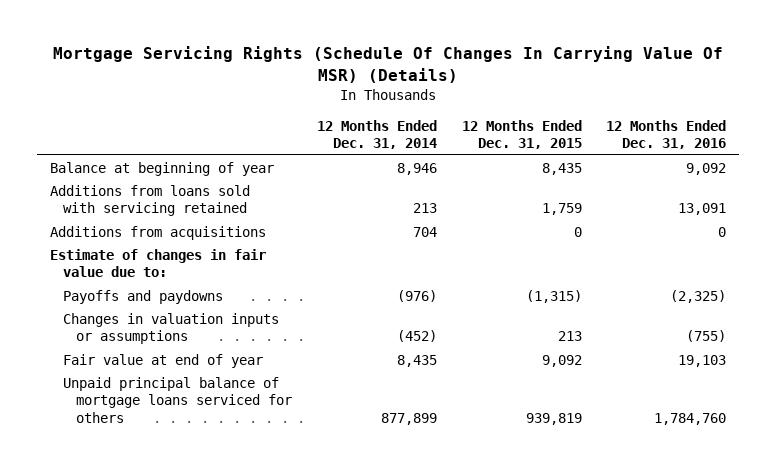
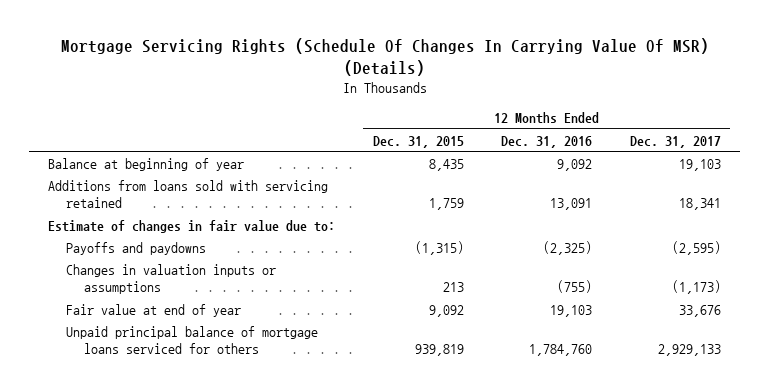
[316,120,437,150] 12 Months Ended Dec. 31, 2014 -> none
none -> [629,135,721,148] Dec. 31, 2017
[49,225,266,240] Additions from acquisitions -> none

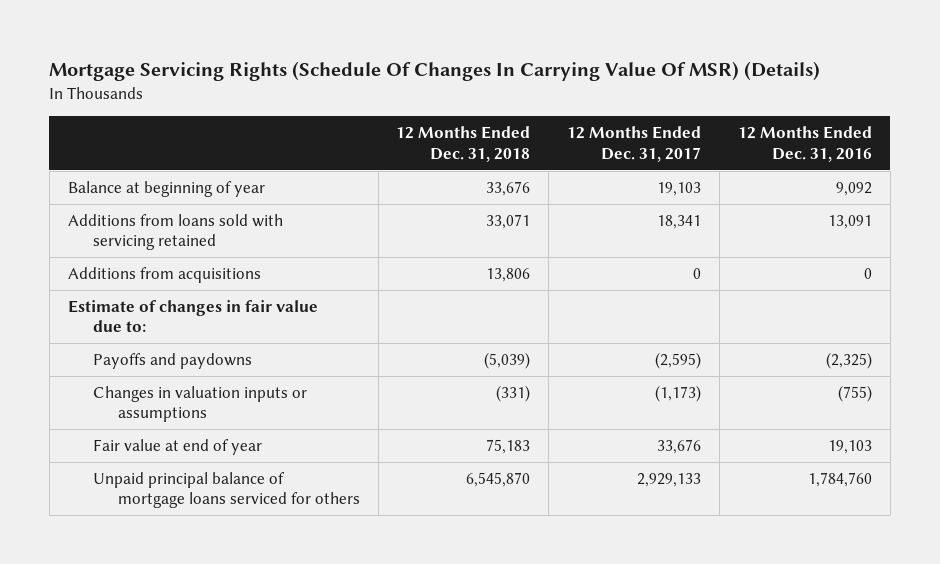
[372,135,464,148] Dec. 31, 2015 -> none
none -> [396,126,531,162] 12 Months Ended Dec. 31, 2018
none -> [67,267,261,284] Additions from acquisitions

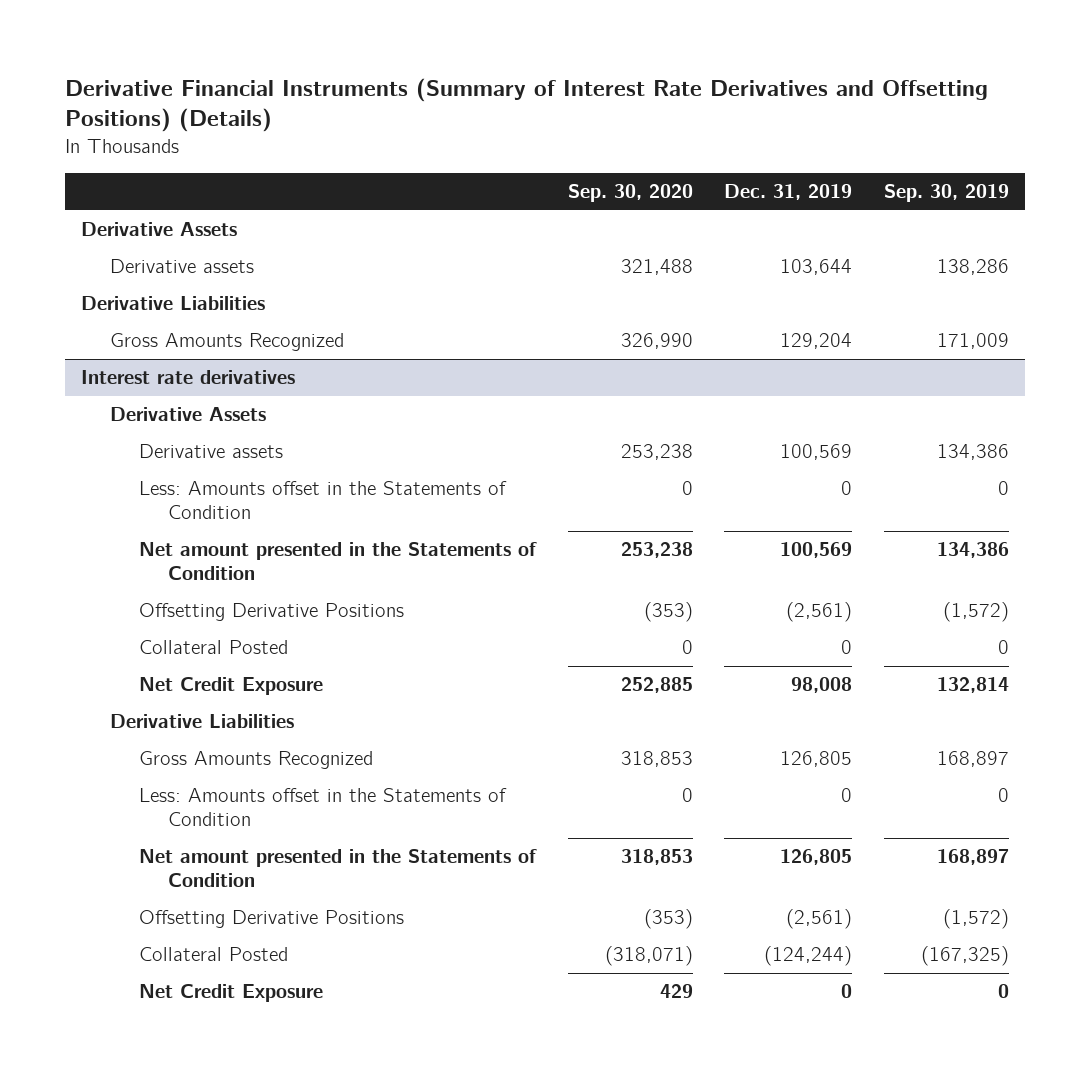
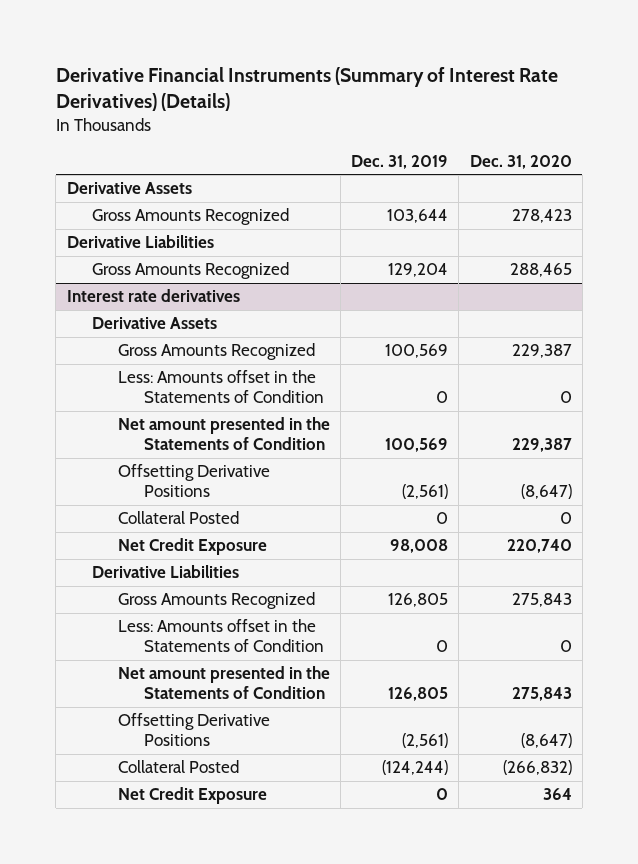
[65,77,989,133] Derivative Financial Instruments (Summary of Interest Rate Derivatives and Offsetting Positions) (Details) -> [55,66,558,111] Derivative Financial Instruments (Summary of Interest Rate Derivatives) (Details)
[567,184,693,203] Sep. 30, 2020 -> none
[883,184,1009,203] Sep. 30, 2019 -> none
none -> [469,154,572,169] Dec. 31, 2020
[109,259,254,274] Derivative assets -> [92,208,290,226] Gross Amounts Recognized
[139,444,284,459] Derivative assets -> [117,343,315,361] Gross Amounts Recognized

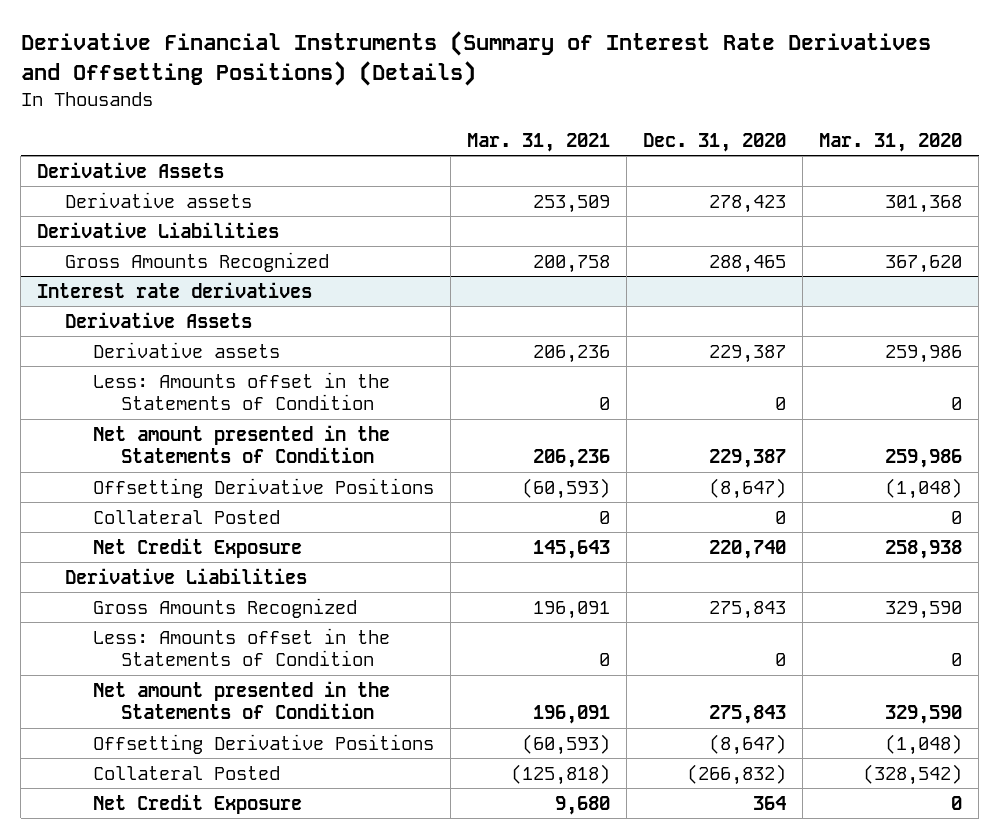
[55,66,558,111] Derivative Financial Instruments (Summary of Interest Rate Derivatives) (Details) -> [20,31,931,86] Derivative Financial Instruments (Summary of Interest Rate Derivatives and Offsetting Positions) (Details)
[351,154,449,169] Dec. 31, 2019 -> none
none -> [467,132,611,152] Mar. 31, 2021
none -> [819,132,963,152] Mar. 31, 2020
[92,208,290,226] Gross Amounts Recognized -> [65,191,253,208] Derivative assets
[117,343,315,361] Gross Amounts Recognized -> [93,341,281,358] Derivative assets

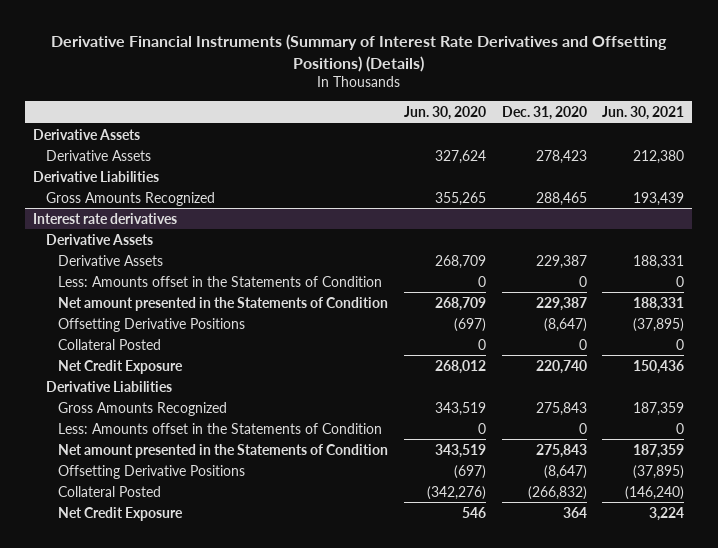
[467,132,611,152] Mar. 31, 2021 -> none
[819,132,963,152] Mar. 31, 2020 -> none
none -> [403,105,486,120] Jun. 30, 2020
none -> [602,105,685,120] Jun. 30, 2021
[65,191,253,208] Derivative assets -> [45,149,151,161] Derivative Assets
[93,341,281,358] Derivative assets -> [58,254,164,266] Derivative Assets

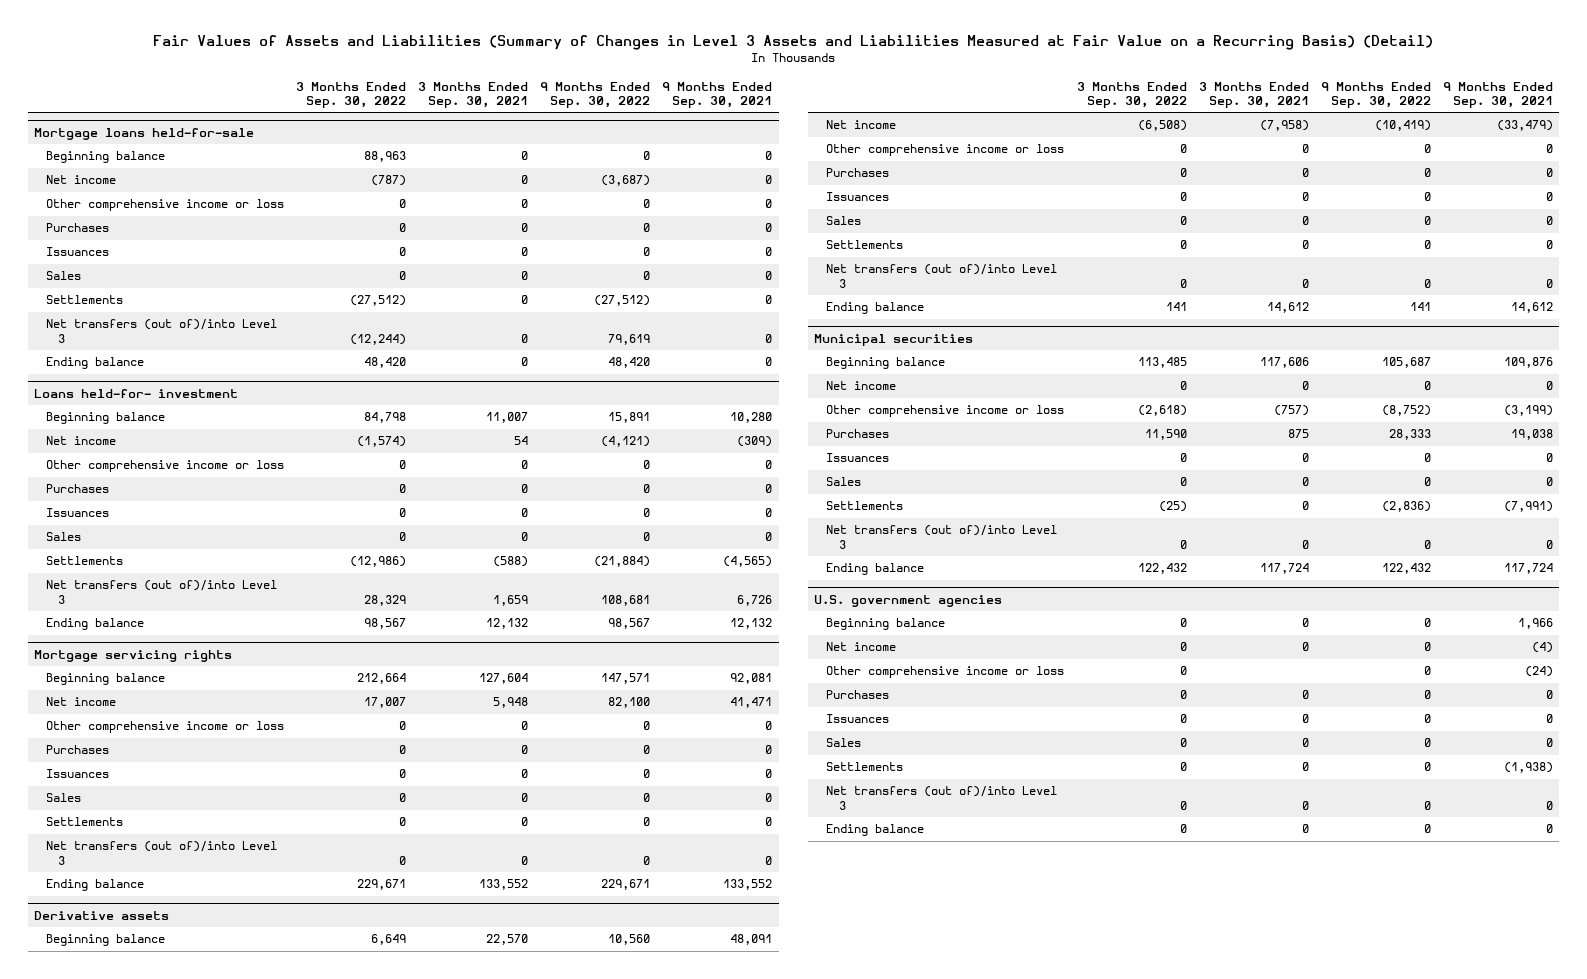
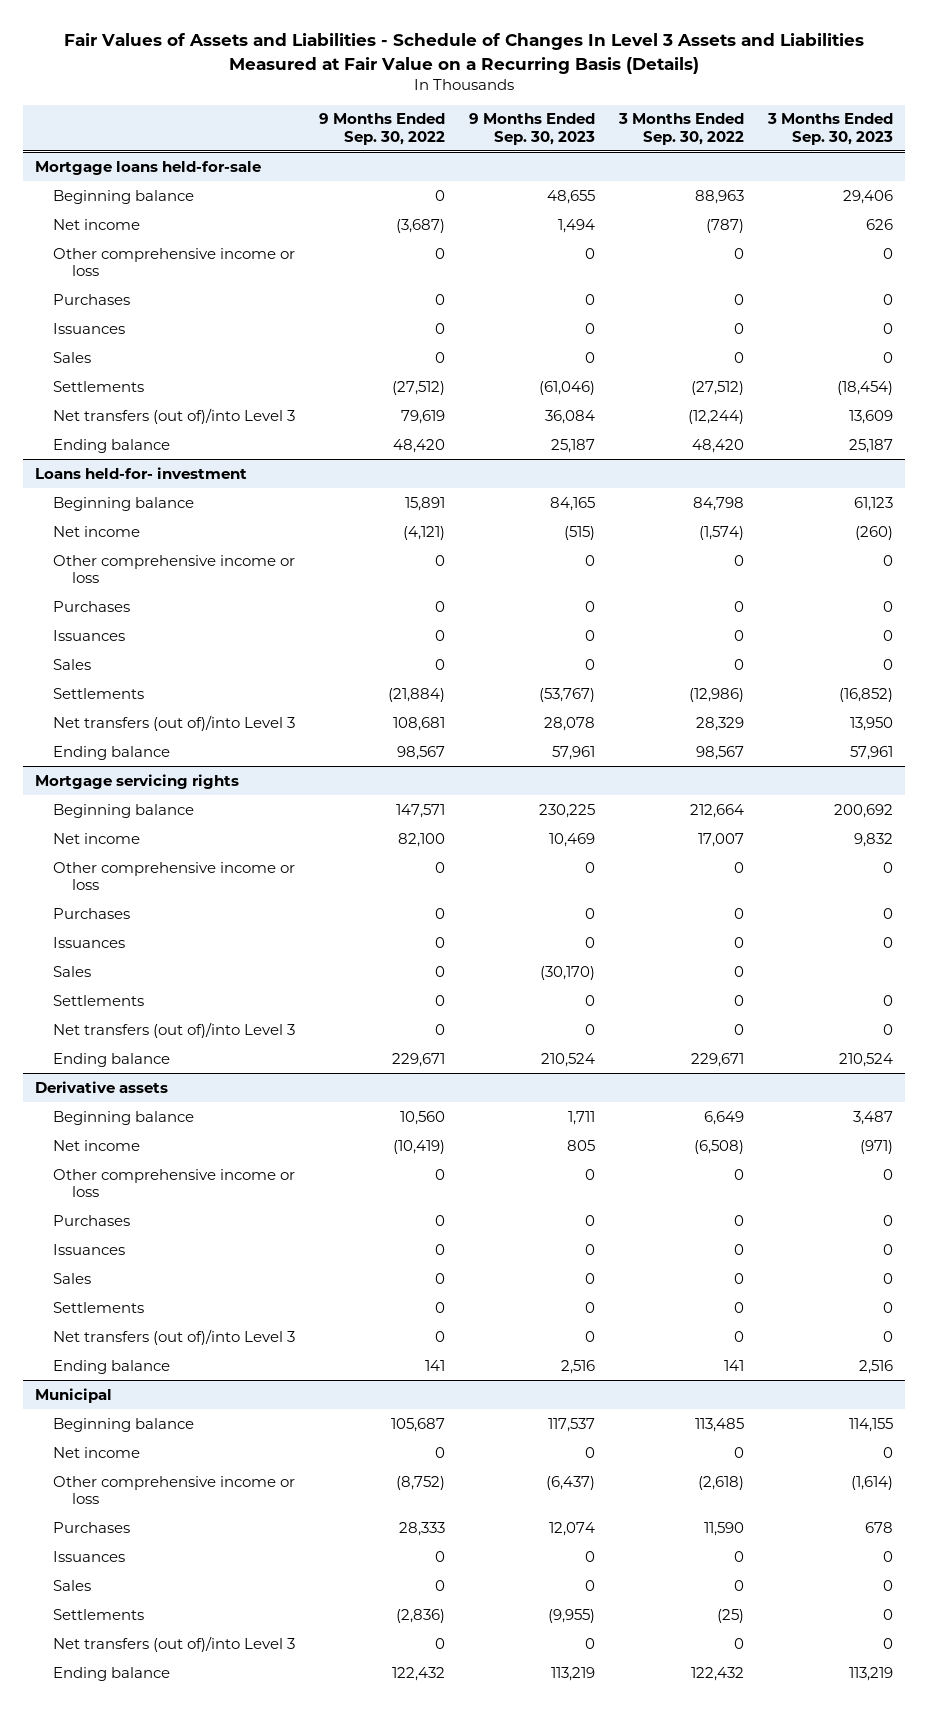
[153,35,1434,51] Fair Values of Assets and Liabilities (Summary of Changes in Level 3 Assets and Liabilities Measured at Fair Value on a Recurring Basis) (Detail) -> [63,33,864,74] Fair Values of Assets and Liabilities - Schedule of Changes In Level 3 Assets and Liabilities Measured at Fair Value on a Recurring Basis (Details)
[418,81,529,109] 3 Months Ended Sep. 30, 2021 -> none
[662,81,773,109] 9 Months Ended Sep. 30, 2021 -> none
none -> [469,113,596,145] 9 Months Ended Sep. 30, 2023
none -> [766,113,893,145] 3 Months Ended Sep. 30, 2023
[814,333,974,346] Municipal securities -> [34,1387,112,1403] Municipal
[814,594,1003,607] U.S. government agencies -> none
[826,618,946,631] Beginning balance -> none
[826,642,897,652] Net income -> none
[826,666,1065,679] Other comprehensive income or loss -> none
[826,690,890,700] Purchases -> none
[826,714,890,724] Issuances -> none
[826,738,862,748] Sales -> none
[826,762,904,772] Settlements -> none
[826,786,1058,810] Net transfers (out of)/into Level 3 -> none
[826,824,925,837] Ending balance -> none

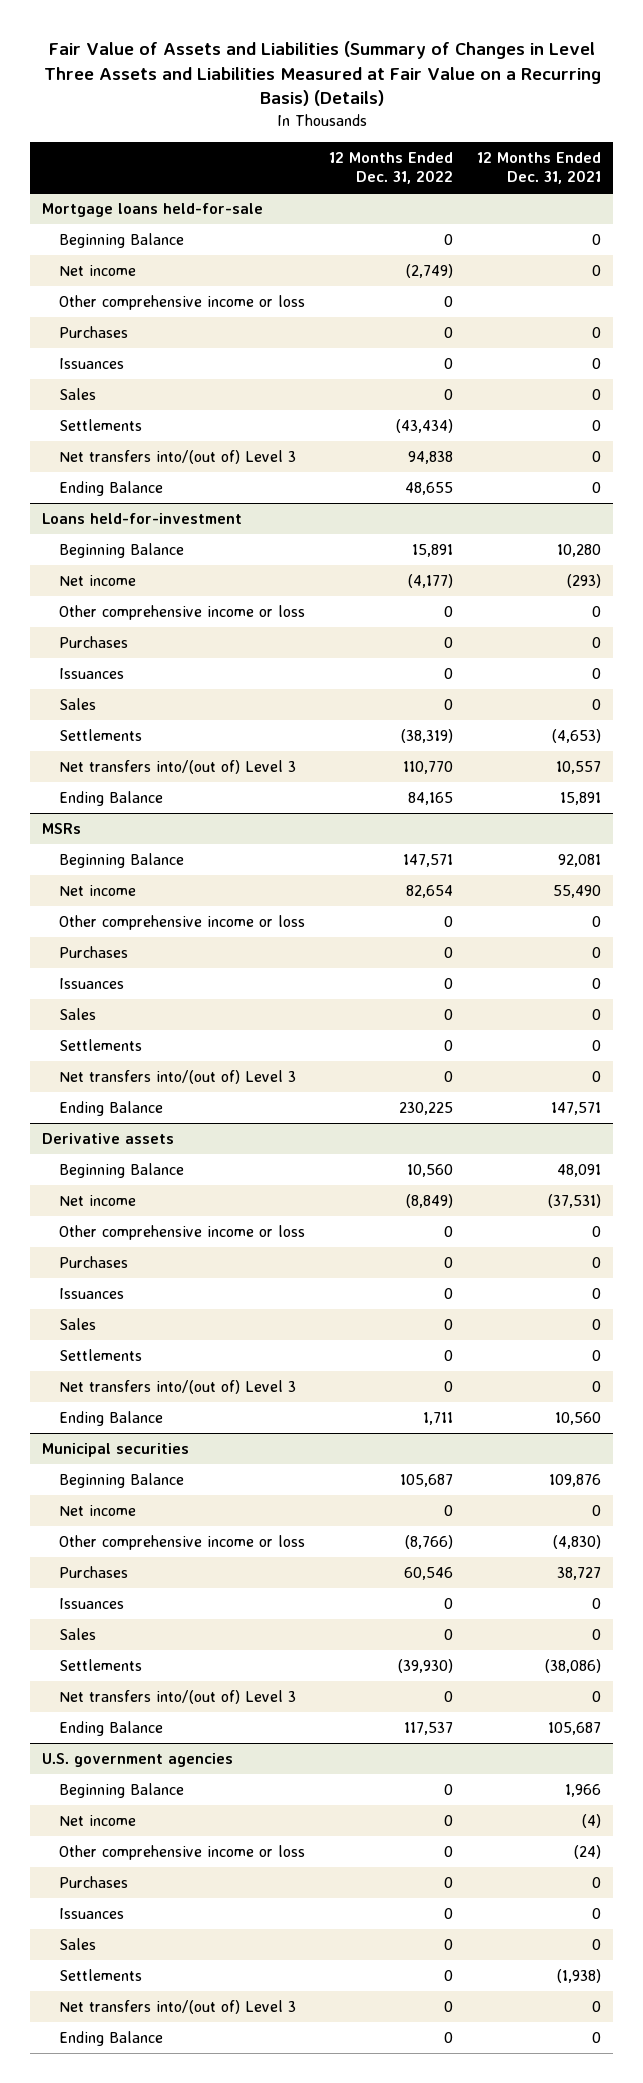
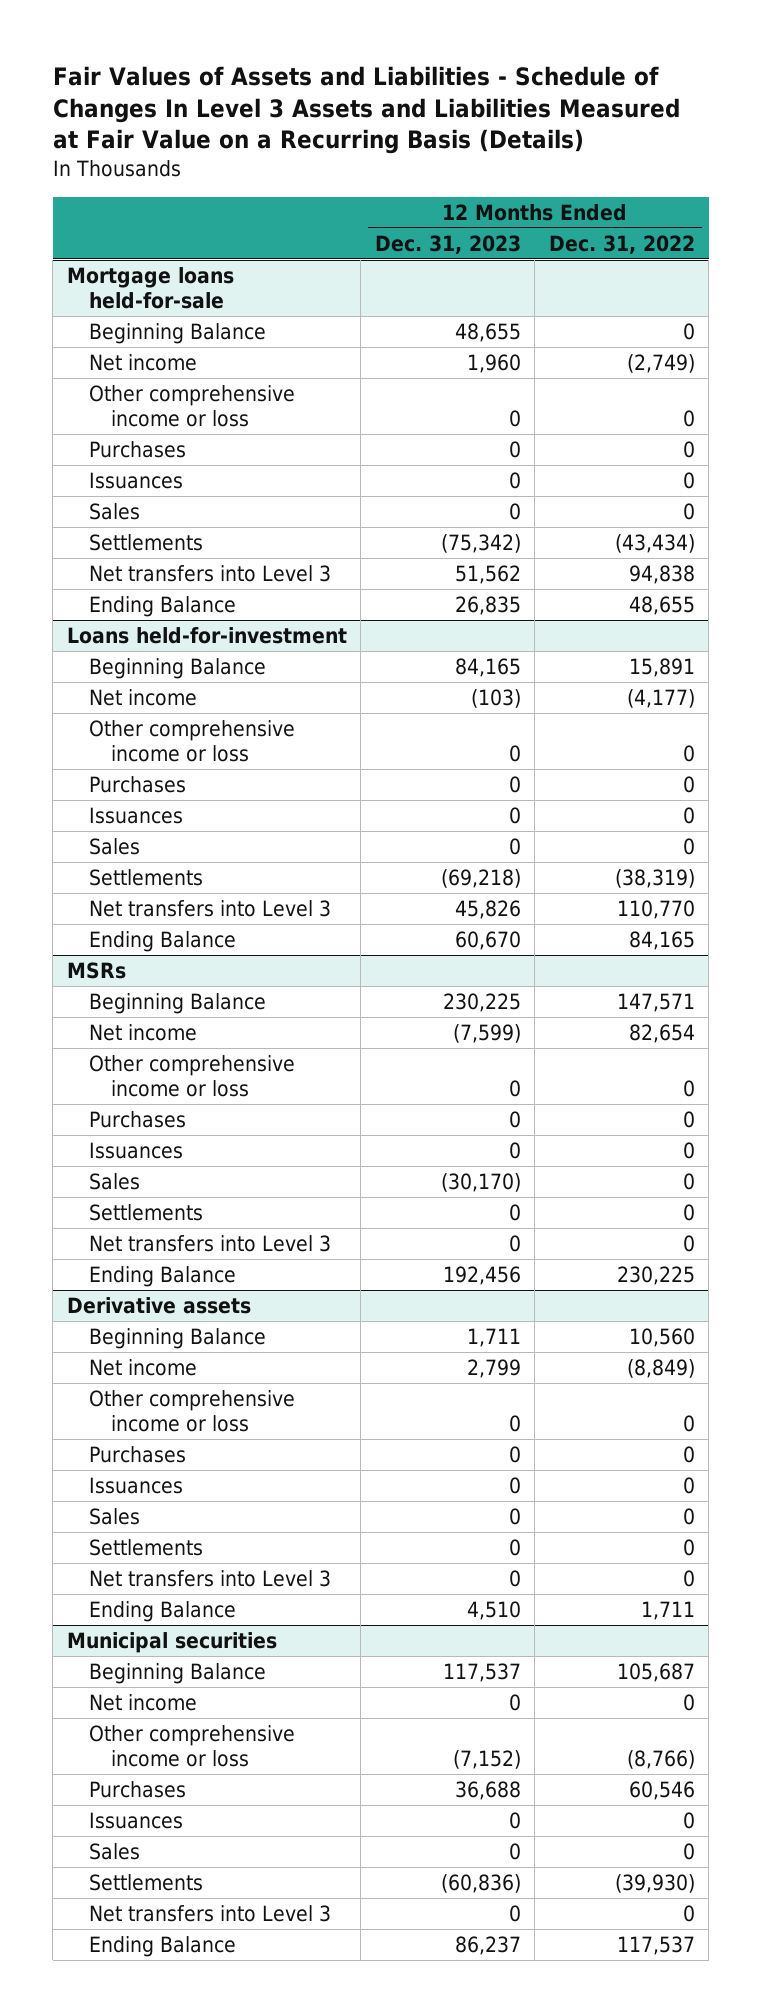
[43,40,601,107] Fair Value of Assets and Liabilities (Summary of Changes in Level Three Assets and Liabilities Measured at Fair Value on a Recurring Basis) (Details) -> [52,65,680,155] Fair Values of Assets and Liabilities - Schedule of Changes In Level 3 Assets and Liabilities Measured at Fair Value on a Recurring Basis (Details)
[476,151,601,184] 12 Months Ended Dec. 31, 2021 -> none
none -> [374,234,521,254] Dec. 31, 2023
[58,450,296,465] Net transfers into/(out of) Level 3 -> [88,565,331,583] Net transfers into Level 3
[58,760,296,775] Net transfers into/(out of) Level 3 -> [88,900,331,918] Net transfers into Level 3
[58,1070,296,1085] Net transfers into/(out of) Level 3 -> [88,1235,331,1253] Net transfers into Level 3
[58,1380,296,1395] Net transfers into/(out of) Level 3 -> [88,1570,331,1588] Net transfers into Level 3
[58,1690,296,1705] Net transfers into/(out of) Level 3 -> [88,1905,331,1923] Net transfers into Level 3
[42,1753,234,1768] U.S. government agencies -> none
[58,1783,184,1799] Beginning Balance -> none
[58,1815,136,1827] Net income -> none
[58,1845,305,1861] Other comprehensive income or loss -> none
[58,1876,128,1889] Purchases -> none
[58,1908,124,1920] Issuances -> none
[58,1938,96,1951] Sales -> none
[58,1969,142,1982] Settlements -> none
[58,2000,296,2015] Net transfers into/(out of) Level 3 -> none
[58,2031,163,2047] Ending Balance -> none

